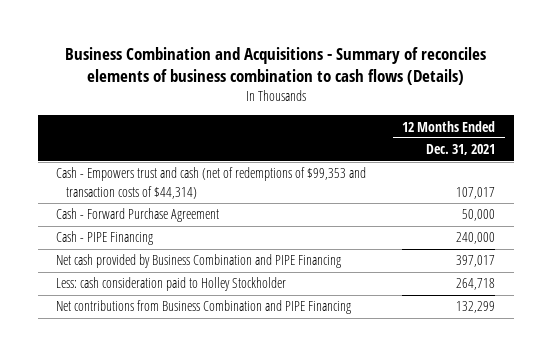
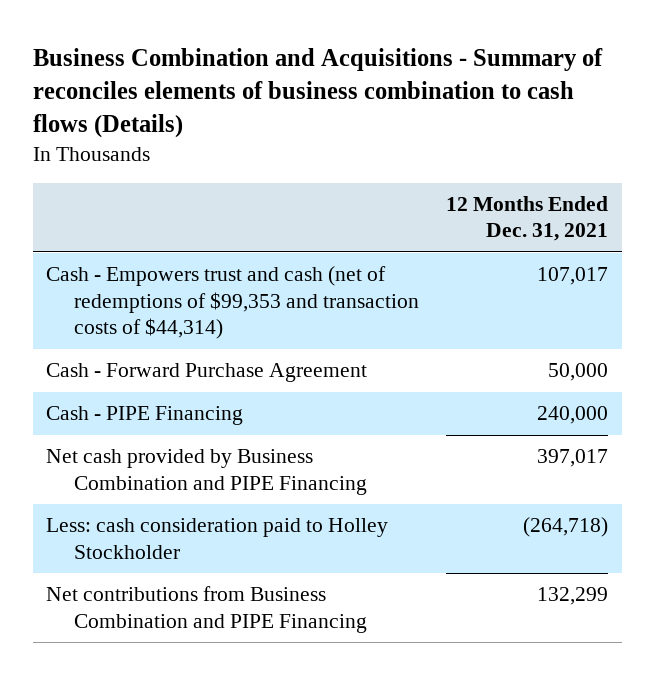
[456,278,496,291] 264,718 -> [523,517,609,538] (264,718)

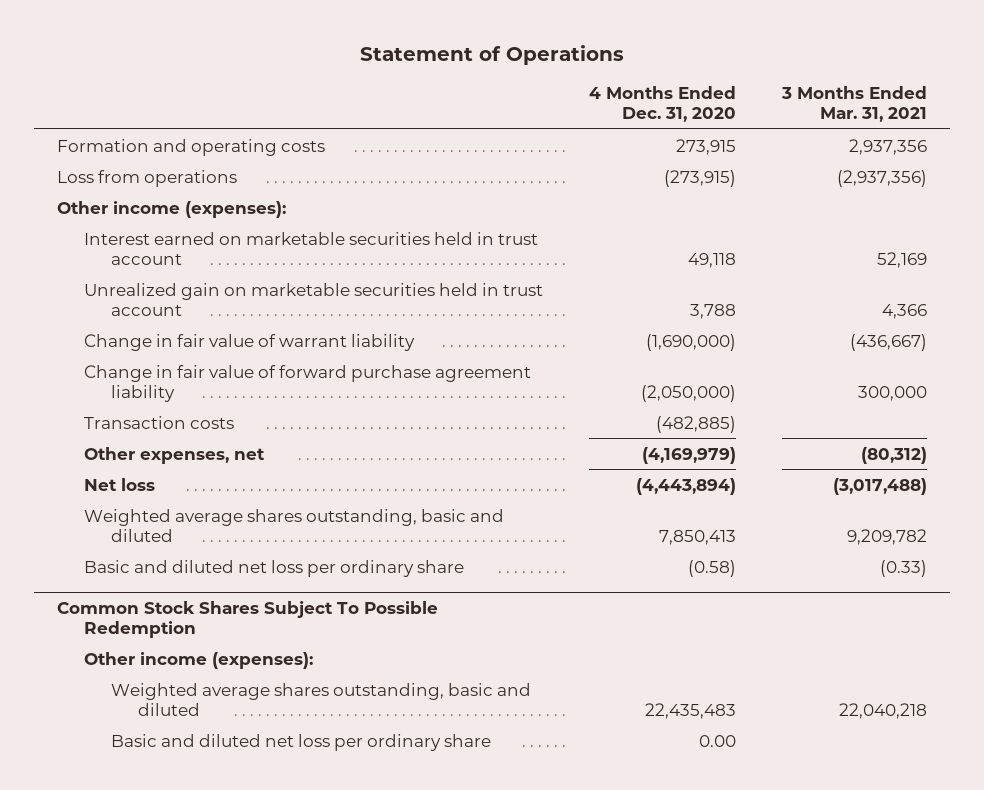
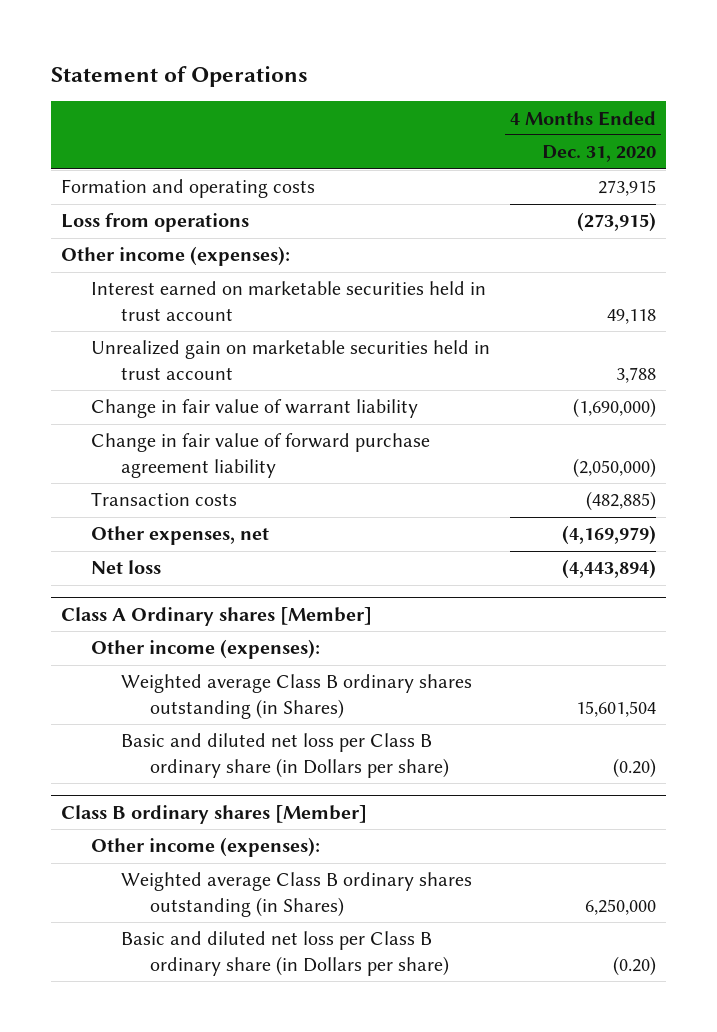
[781,86,928,123] 3 Months Ended Mar. 31, 2021 -> none
[83,508,504,542] Weighted average shares outstanding, basic and diluted -> none
[83,559,464,577] Basic and diluted net loss per ordinary share -> none
[57,600,439,638] Common Stock Shares Subject To Possible Redemption -> none
none -> [60,606,372,626] Class A Ordinary shares [Member]
[110,682,531,716] Weighted average shares outstanding, basic and diluted -> [120,674,472,719] Weighted average Class B ordinary shares outstanding (in Shares)
[645,702,737,719] 22,435,483 -> [575,700,656,717] 15,601,504
[110,733,491,751] Basic and diluted net loss per ordinary share -> [120,733,450,778] Basic and diluted net loss per Class B ordinary share (in Dollars per share)
[699,734,737,747] 0.00 -> [612,757,656,778] (0.20)
none -> [60,804,367,824] Class B ordinary shares [Member]
none -> [90,837,320,858] Other income (expenses):
none -> [120,872,472,917] Weighted average Class B ordinary shares outstanding (in Shares)
none -> [120,931,450,976] Basic and diluted net loss per Class B ordinary share (in Dollars per share)

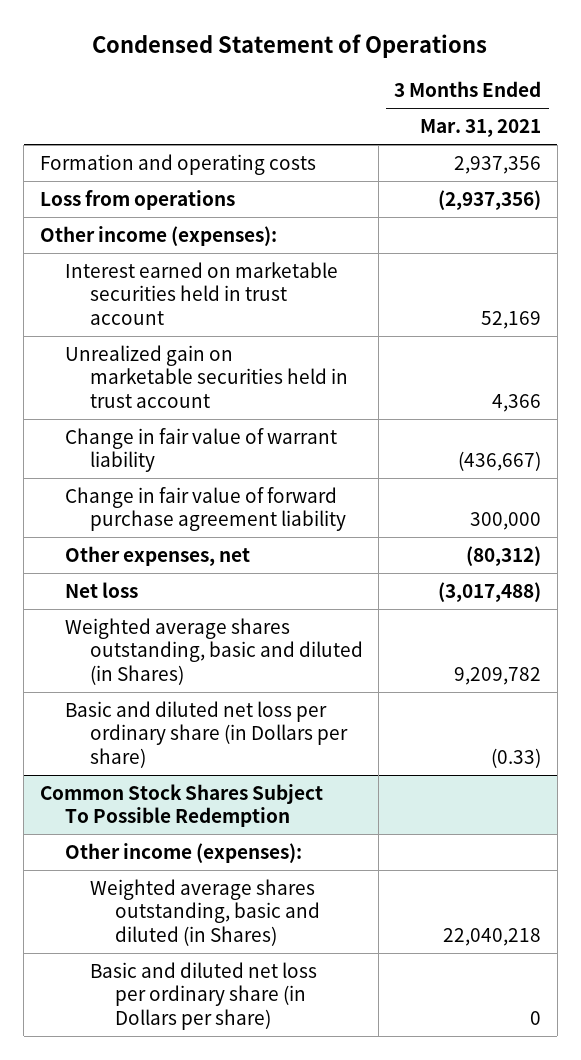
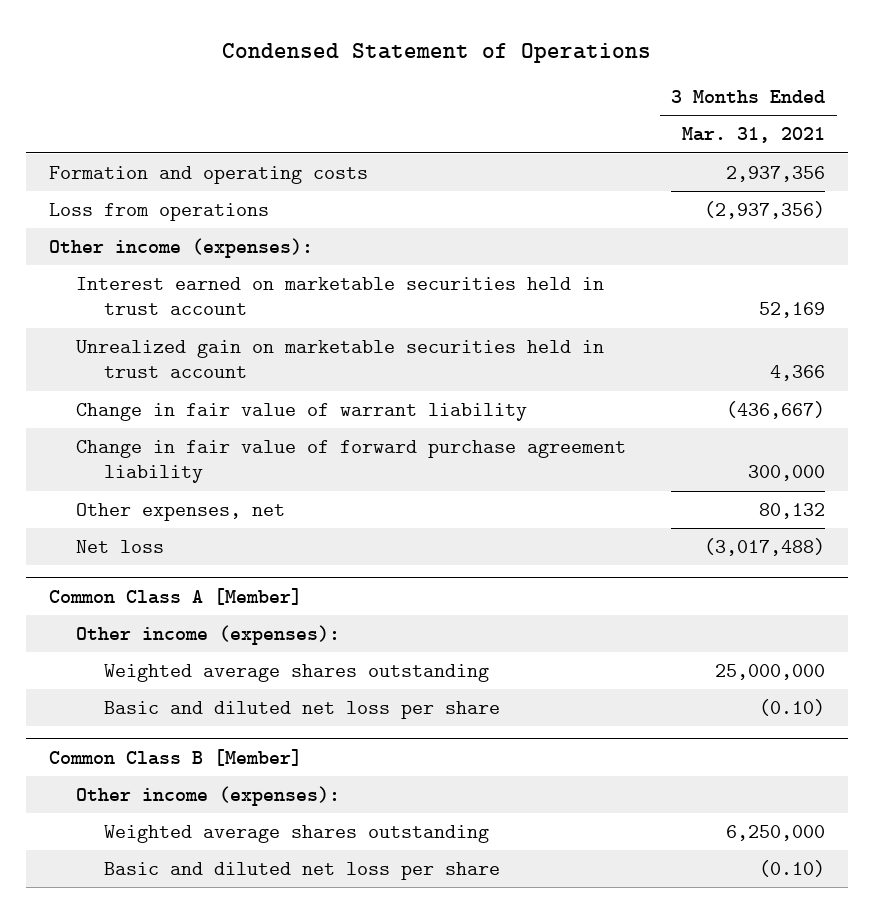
[466,545,542,566] (80,312) -> [759,502,826,519] 80,132
[64,617,363,685] Weighted average shares outstanding, basic and diluted (in Shares) -> none
[64,700,348,768] Basic and diluted net loss per ordinary share (in Dollars per share) -> none
[39,783,323,828] Common Stock Shares Subject To Possible Redemption -> none
none -> [48,587,302,605] Common Class A [Member]
[89,878,320,946] Weighted average shares outstanding, basic and diluted (in Shares) -> [103,663,489,682] Weighted average shares outstanding
[443,927,542,946] 22,040,218 -> [715,663,826,680] 25,000,000
[89,961,317,1030] Basic and diluted net loss per ordinary share (in Dollars per share) -> [103,700,500,719] Basic and diluted net loss per share
[530,1010,542,1025] 0 -> [759,698,826,716] (0.10)
none -> [48,748,302,766] Common Class B [Member]
none -> [76,785,341,806] Other income (expenses):
none -> [103,824,489,843] Weighted average shares outstanding
none -> [103,861,500,880] Basic and diluted net loss per share

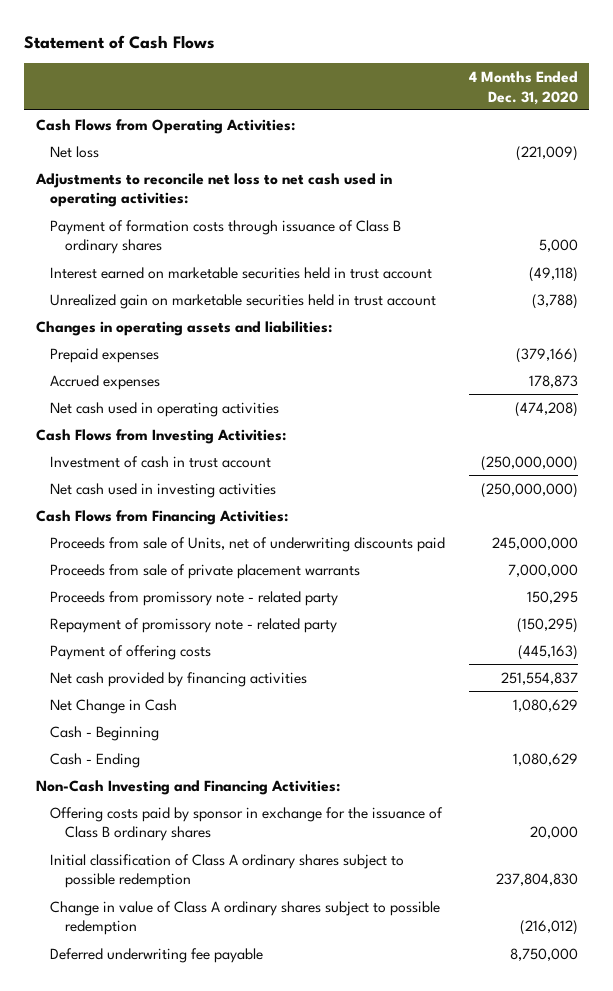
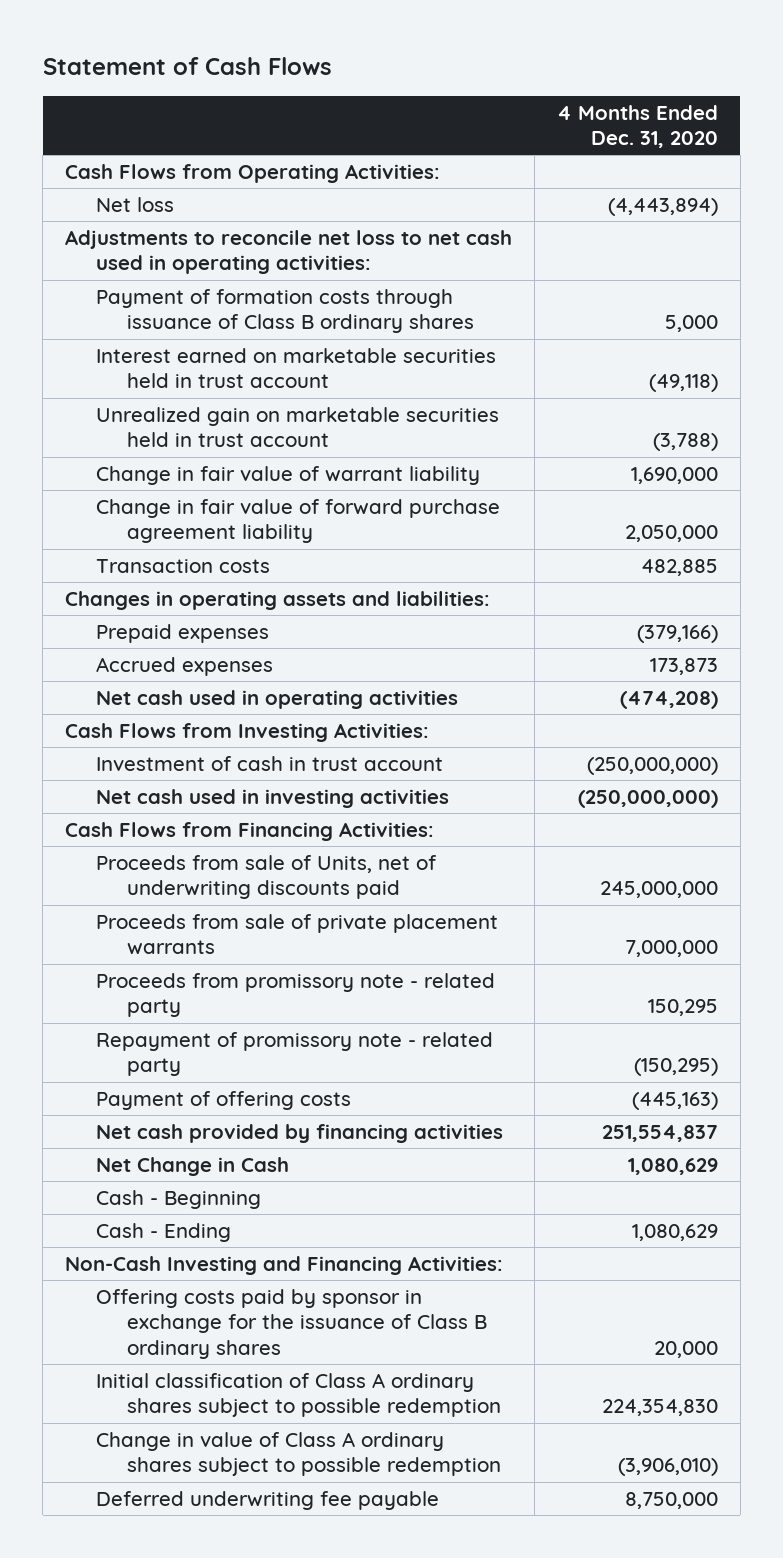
[515,145,578,161] (221,009) -> [608,197,719,216] (4,443,894)
none -> [96,465,481,485] Change in fair value of warrant liability
none -> [96,498,501,544] Change in fair value of forward purchase agreement liability
none -> [96,558,271,573] Transaction costs
[528,374,578,388] 178,873 -> [650,657,719,675] 173,873
[495,873,578,887] 237,804,830 -> [602,1399,719,1417] 224,354,830
[519,920,578,936] (216,012) -> [618,1458,719,1477] (3,906,010)

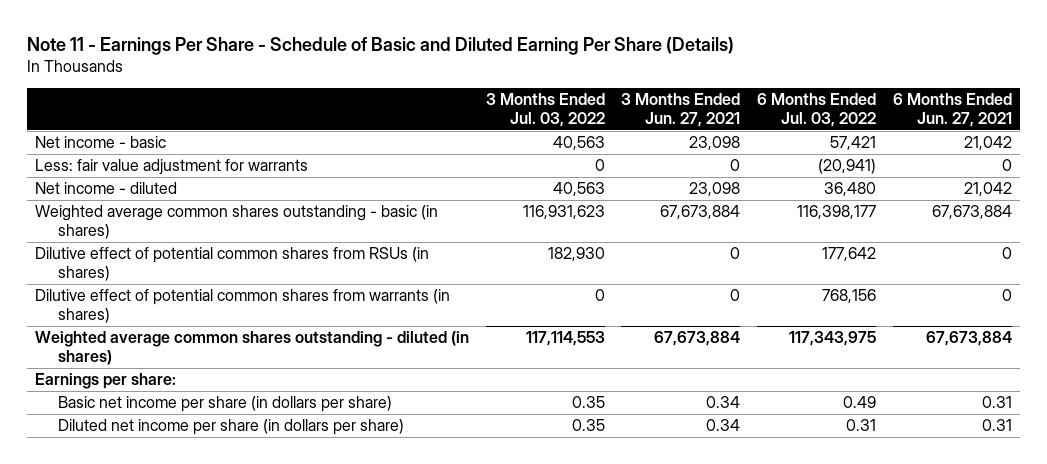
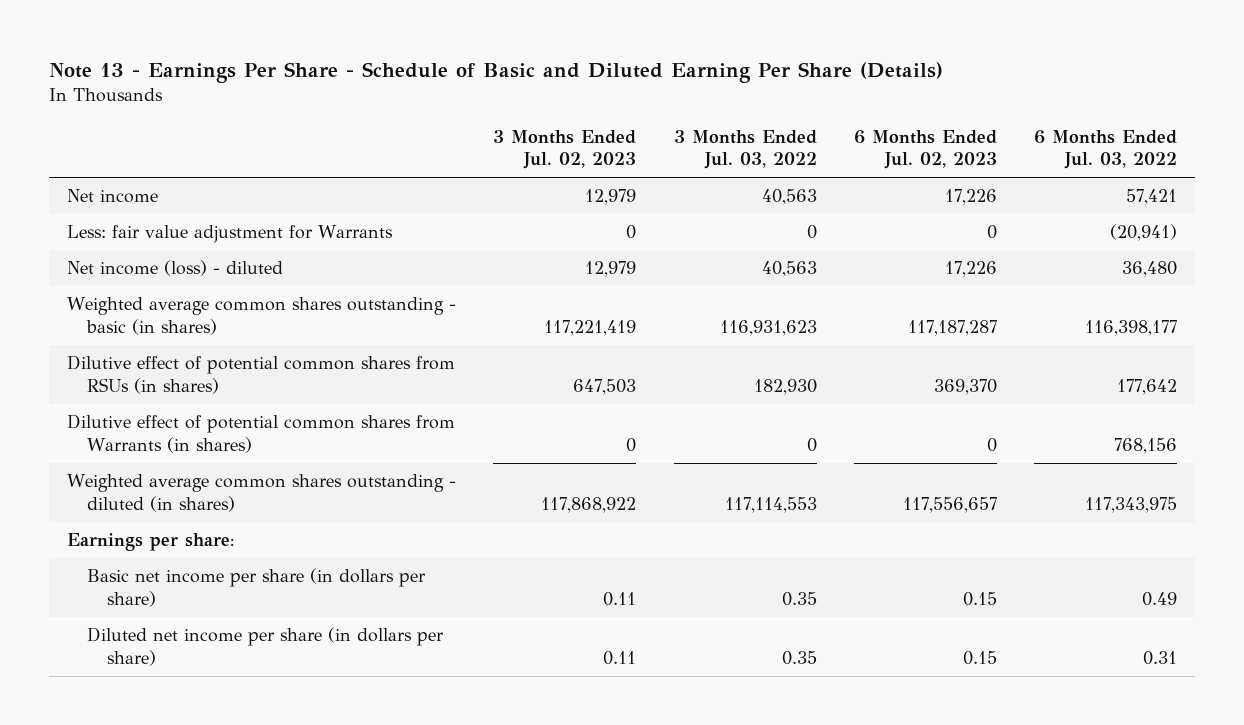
[26,37,734,56] Note 11 - Earnings Per Share - Schedule of Basic and Diluted Earning Per Share (Details) -> [48,61,943,83] Note 13 - Earnings Per Share - Schedule of Basic and Diluted Earning Per Share (Details)
[621,93,741,128] 3 Months Ended Jun. 27, 2021 -> none
[892,93,1012,128] 6 Months Ended Jun. 27, 2021 -> none
none -> [493,129,637,170] 3 Months Ended Jul. 02, 2023
none -> [853,129,997,170] 6 Months Ended Jul. 02, 2023
[34,136,166,149] Net income - basic -> [67,189,159,204] Net income
[34,159,308,176] Less: fair value adjustment for warrants -> [67,225,394,244] Less: fair value adjustment for Warrants
[34,182,177,195] Net income - diluted -> [67,260,284,277] Net income (loss) - diluted
[34,289,450,323] Dilutive effect of potential common shares from warrants (in shares) -> [67,414,456,453] Dilutive effect of potential common shares from Warrants (in shares)

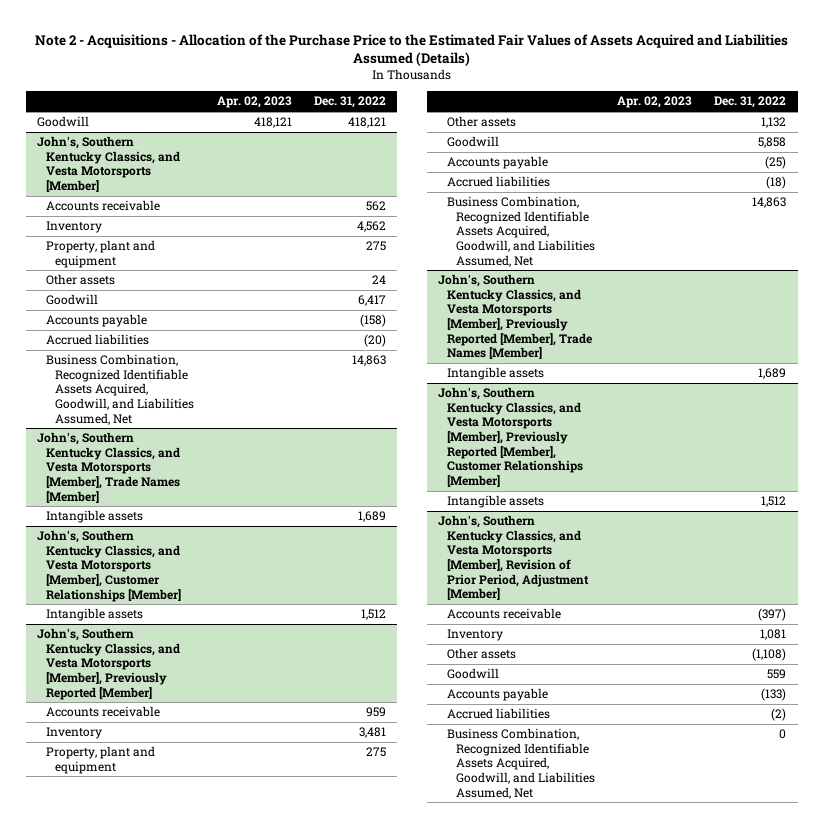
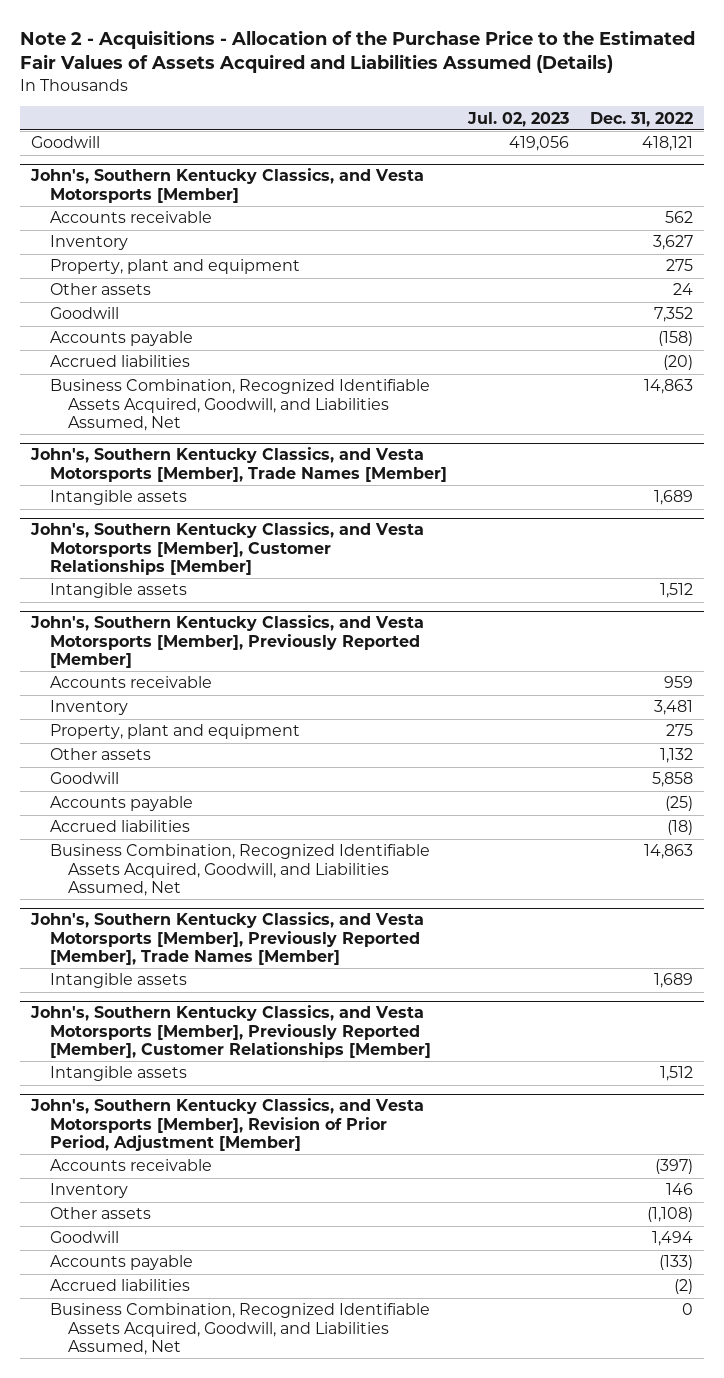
[216,96,292,109] Apr. 02, 2023 -> none
none -> [466,111,569,127] Jul. 02, 2023
[356,221,386,233] 4,562 -> [653,235,694,251] 3,627
[357,295,386,307] 6,417 -> [654,307,694,323] 7,352
[760,629,787,641] 1,081 -> [666,1183,694,1196] 146
[767,669,787,680] 559 -> [652,1231,694,1247] 1,494

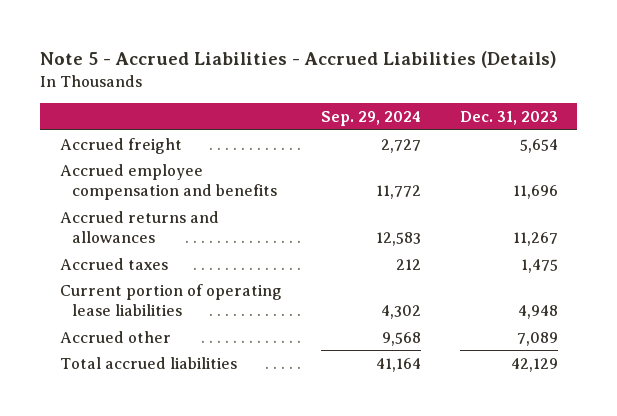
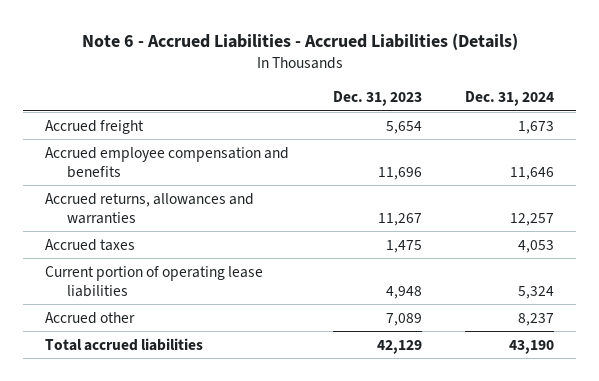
[40,51,558,69] Note 5 - Accrued Liabilities - Accrued Liabilities (Details) -> [81,33,518,51] Note 6 - Accrued Liabilities - Accrued Liabilities (Details)
[320,111,421,127] Sep. 29, 2024 -> none
none -> [465,91,555,107] Dec. 31, 2024
[59,210,219,244] Accrued returns and allowances -> [44,192,254,224] Accrued returns, allowances and warranties

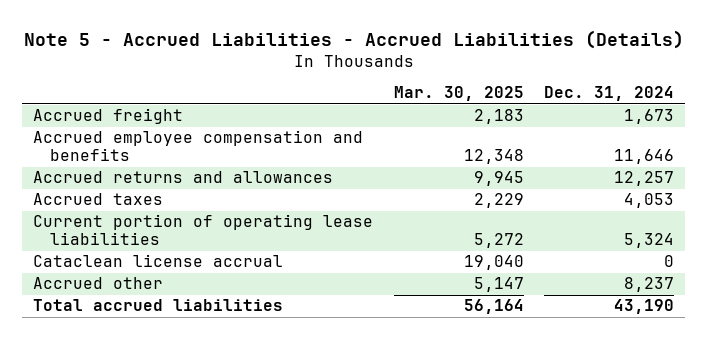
[81,33,518,51] Note 6 - Accrued Liabilities - Accrued Liabilities (Details) -> [23,29,684,49] Note 5 - Accrued Liabilities - Accrued Liabilities (Details)
[332,91,422,107] Dec. 31, 2023 -> none
none -> [393,86,524,102] Mar. 30, 2025
[44,192,254,224] Accrued returns, allowances and warranties -> [32,171,333,184] Accrued returns and allowances
none -> [32,254,283,268] Cataclean license accrual

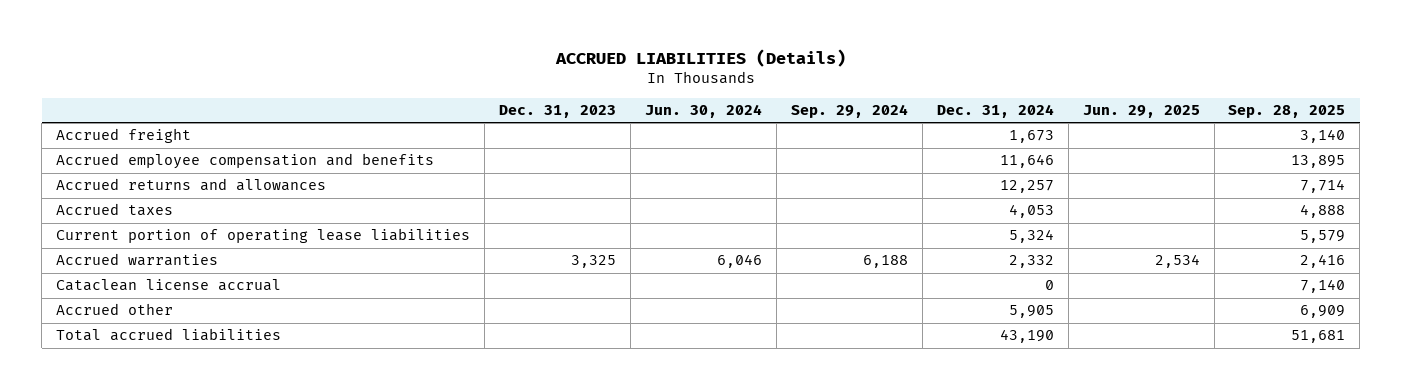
[23,29,684,49] Note 5 - Accrued Liabilities - Accrued Liabilities (Details) -> [554,49,846,68] ACCRUED LIABILITIES (Details)
[393,86,524,102] Mar. 30, 2025 -> none
none -> [499,104,617,118] Dec. 31, 2023
none -> [645,103,763,118] Jun. 30, 2024
none -> [790,103,908,118] Sep. 29, 2024
none -> [1082,104,1200,118] Jun. 29, 2025
none -> [1228,104,1346,118] Sep. 28, 2025
none -> [56,253,219,267] Accrued warranties
[624,277,675,293] 8,237 -> [1008,305,1054,319] 5,905

